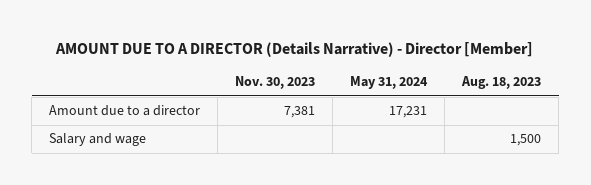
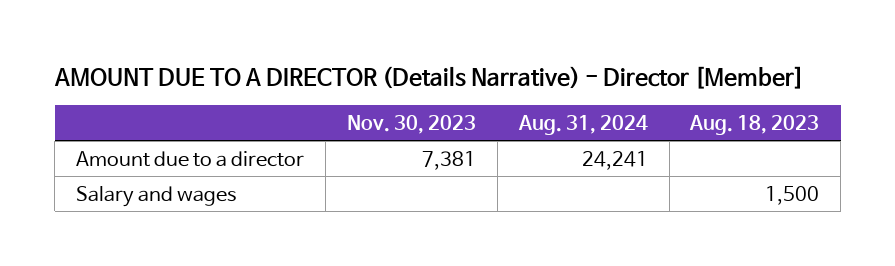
[350,76,429,90] May 31, 2024 -> none
none -> [517,115,648,136] Aug. 31, 2024
[49,133,147,147] Salary and wage -> [75,185,237,207] Salary and wages

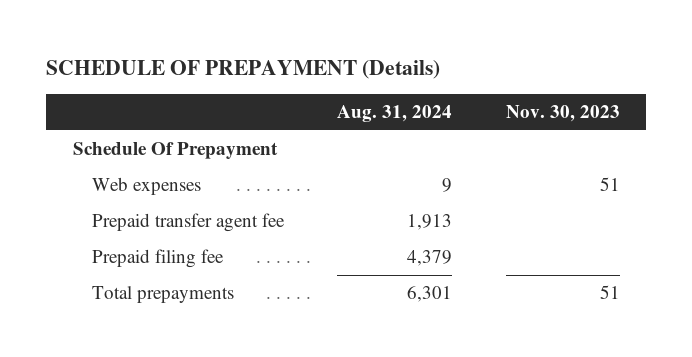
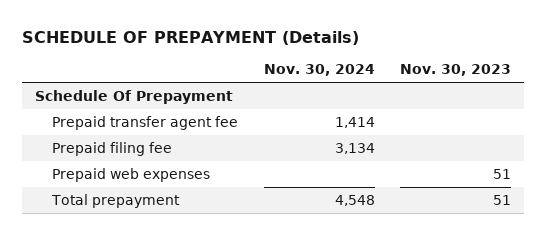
[337,105,453,123] Aug. 31, 2024 -> none
none -> [263,64,375,77] Nov. 30, 2024
[92,176,202,195] Web expenses -> none
none -> [51,167,210,182] Prepaid web expenses
[92,285,235,303] Total prepayments -> [50,193,180,208] Total prepayment

